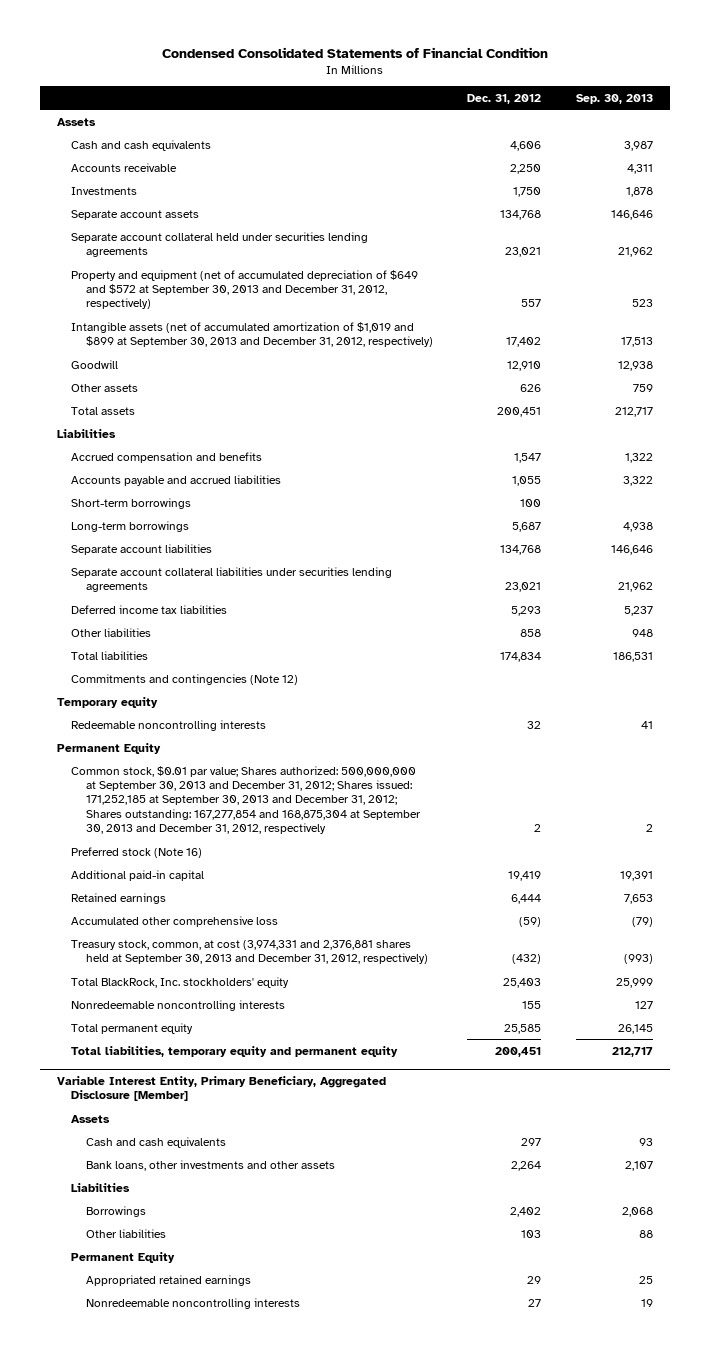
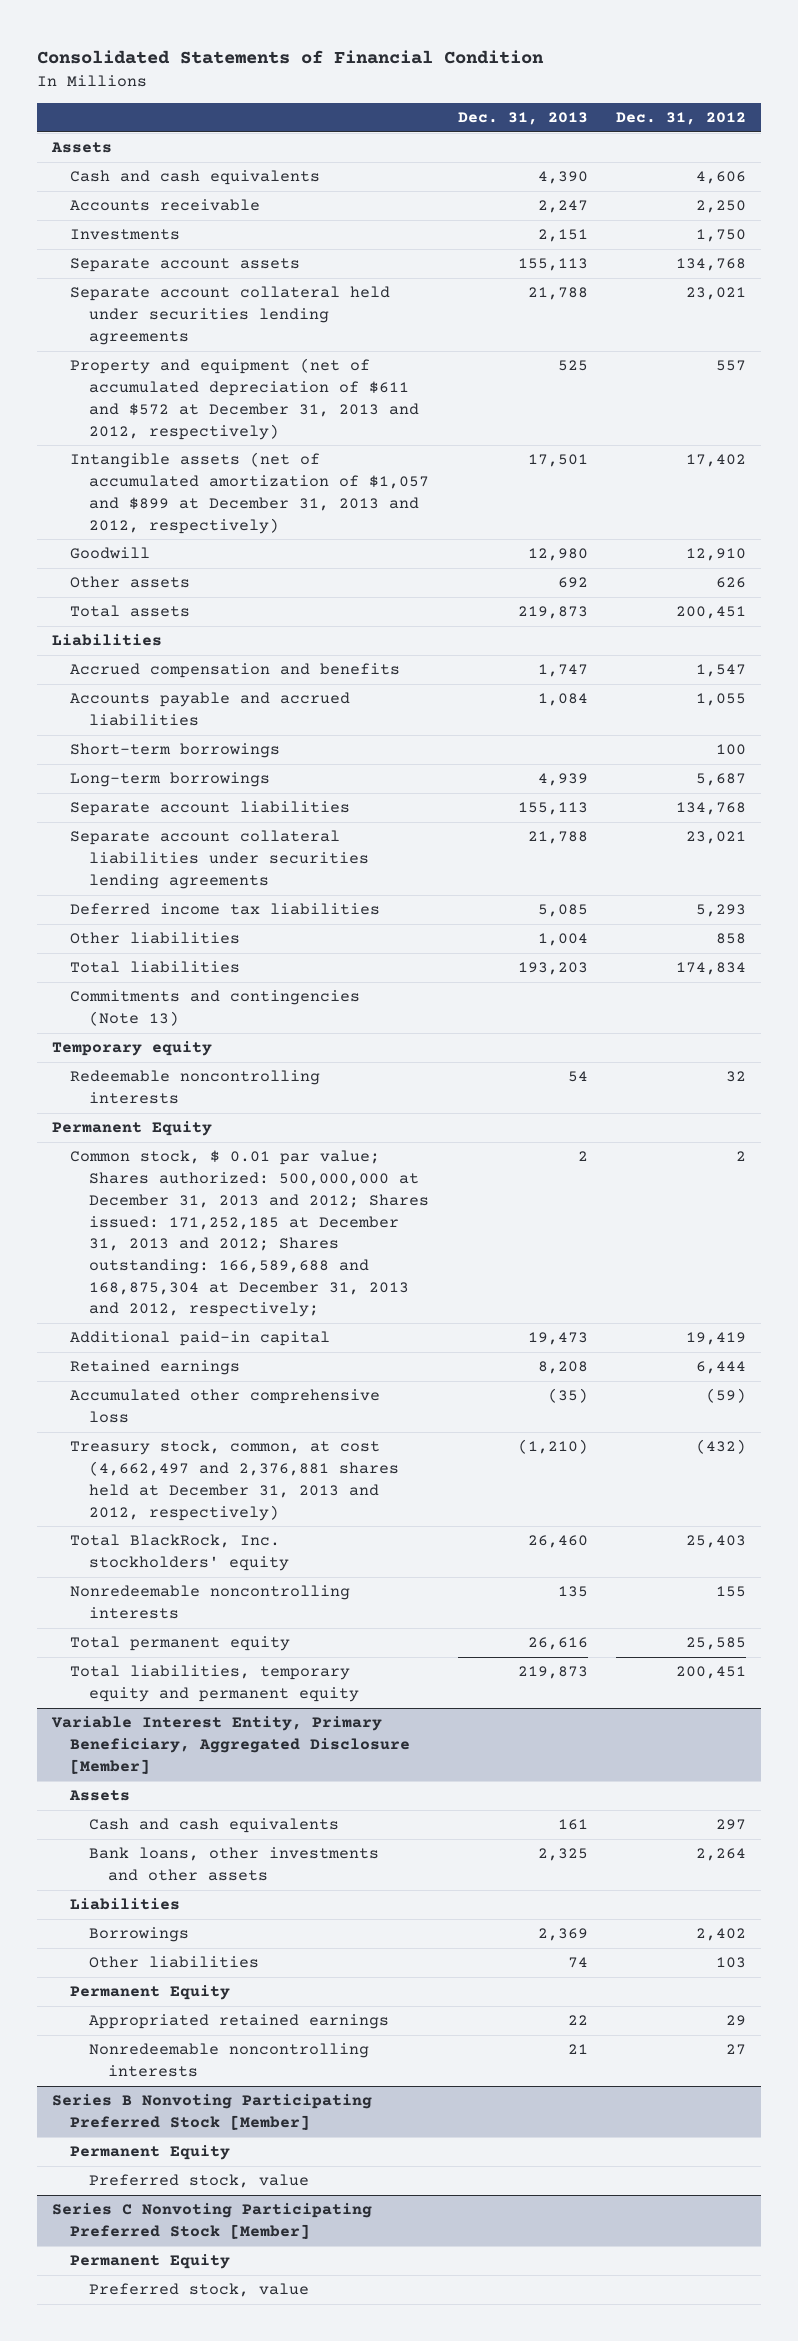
[162,47,549,59] Condensed Consolidated Statements of Financial Condition -> [37,50,545,65] Consolidated Statements of Financial Condition
[575,93,653,104] Sep. 30, 2013 -> none
none -> [457,111,588,125] Dec. 31, 2013
[71,269,419,310] Property and equipment (net of accumulated depreciation of $649 and $572 at September 30, 2013 and December 31, 2012, respectively) -> [70,358,419,440] Property and equipment (net of accumulated depreciation of $611 and $572 at December 31, 2013 and 2012, respectively)
[71,321,433,348] Intangible assets (net of accumulated amortization of $1,019 and $899 at September 30, 2013 and December 31, 2012, respectively) -> [70,452,429,534] Intangible assets (net of accumulated amortization of $1,057 and $899 at December 31, 2013 and 2012, respectively)
[71,673,299,685] Commitments and contingencies (Note 12) -> [70,990,361,1027] Commitments and contingencies (Note 13)
[71,846,203,858] Preferred stock (Note 16) -> none
[71,765,421,835] Common stock, $0.01 par value; Shares authorized: 500,000,000 at September 30, 2013 and December 31, 2012; Shares issued: 171,252,185 at September 30, 2013 and December 31, 2012; Shares outstanding: 167,277,854 and 168,875,304 at September 30, 2013 and December 31, 2012, respectively -> [70,1150,429,1318] Common stock, $ 0.01 par value; Shares authorized: 500,000,000 at December 31, 2013 and 2012; Shares issued: 171,252,185 at December 31, 2013 and 2012; Shares outstanding: 166,589,688 and 168,875,304 at December 31, 2013 and 2012, respectively;
[71,939,428,965] Treasury stock, common, at cost (3,974,331 and 2,376,881 shares held at September 30, 2013 and December 31, 2012, respectively) -> [70,1440,399,1521] Treasury stock, common, at cost (4,662,497 and 2,376,881 shares held at December 31, 2013 and 2012, respectively)
none -> [51,2094,372,2131] Series B Nonvoting Participating Preferred Stock [Member]
none -> [70,2145,231,2161] Permanent Equity
none -> [88,2174,309,2189] Preferred stock, value
none -> [51,2203,372,2240] Series C Nonvoting Participating Preferred Stock [Member]
none -> [70,2254,231,2270] Permanent Equity
none -> [88,2283,309,2298] Preferred stock, value

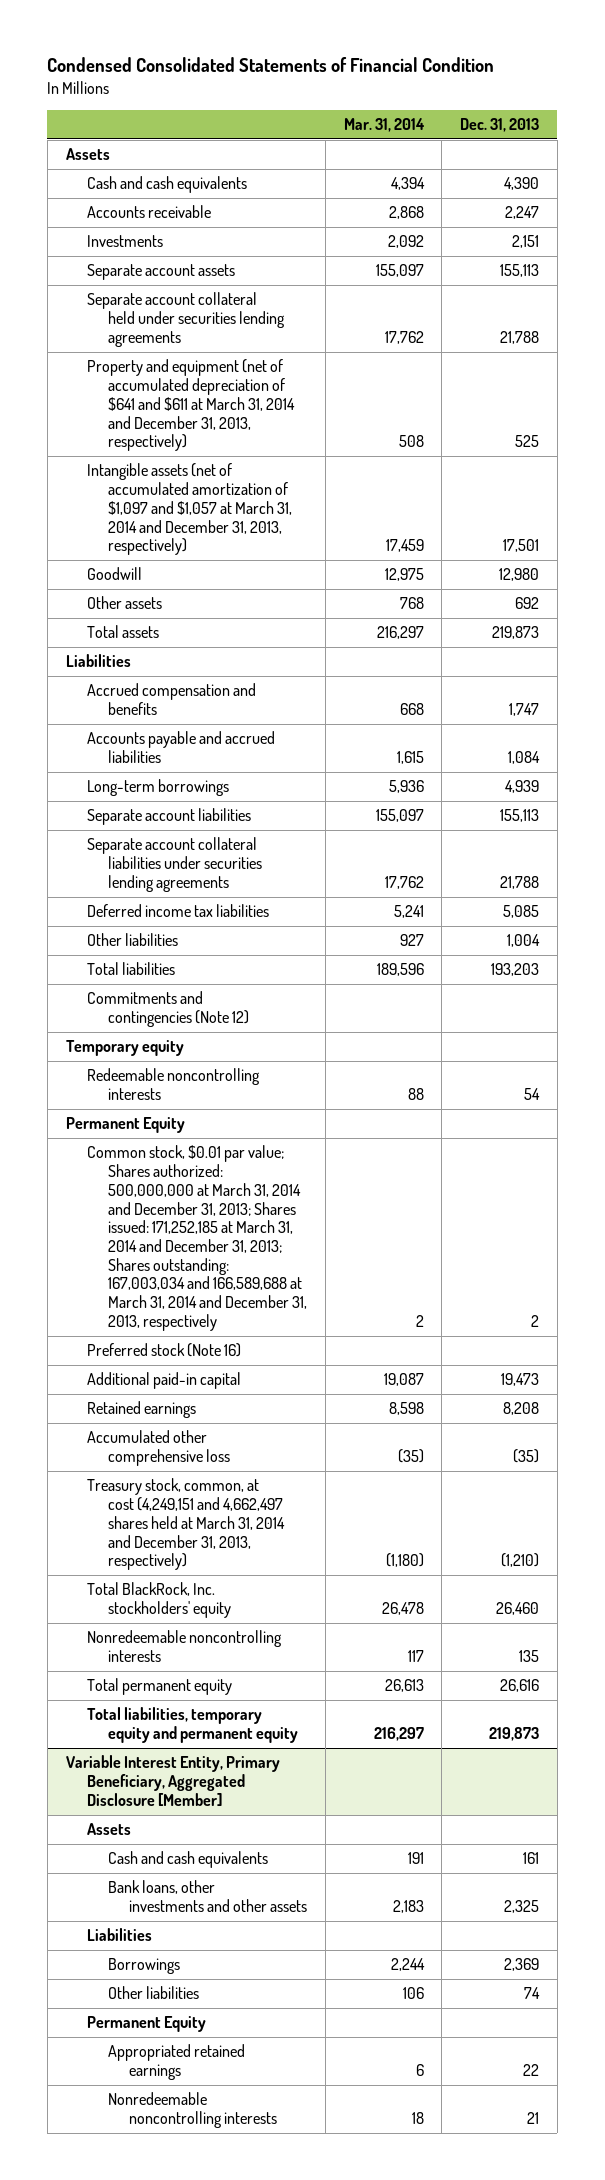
[37,50,545,65] Consolidated Statements of Financial Condition -> [47,57,495,73] Condensed Consolidated Statements of Financial Condition
[616,111,747,125] Dec. 31, 2012 -> none
none -> [343,118,425,133] Mar. 31, 2014
[70,358,419,440] Property and equipment (net of accumulated depreciation of $611 and $572 at December 31, 2013 and 2012, respectively) -> [86,359,295,452] Property and equipment (net of accumulated depreciation of $641 and $611 at March 31, 2014 and December 31, 2013, respectively)
[70,452,429,534] Intangible assets (net of accumulated amortization of $1,057 and $899 at December 31, 2013 and 2012, respectively) -> [86,463,292,556] Intangible assets (net of accumulated amortization of $1,097 and $1,057 at March 31, 2014 and December 31, 2013, respectively)
[70,743,281,759] Short-term borrowings -> none
[70,990,361,1027] Commitments and contingencies (Note 13) -> [86,991,249,1028] Commitments and contingencies (Note 12)
[70,1150,429,1318] Common stock, $ 0.01 par value; Shares authorized: 500,000,000 at December 31, 2013 and 2012; Shares issued: 171,252,185 at December 31, 2013 and 2012; Shares outstanding: 166,589,688 and 168,875,304 at December 31, 2013 and 2012, respectively; -> [86,1145,307,1331] Common stock, $0.01 par value; Shares authorized: 500,000,000 at March 31, 2014 and December 31, 2013; Shares issued: 171,252,185 at March 31, 2014 and December 31, 2013; Shares outstanding: 167,003,034 and 166,589,688 at March 31, 2014 and December 31, 2013, respectively
none -> [86,1343,241,1358] Preferred stock (Note 16)
[70,1440,399,1521] Treasury stock, common, at cost (4,662,497 and 2,376,881 shares held at December 31, 2013 and 2012, respectively) -> [86,1478,285,1571] Treasury stock, common, at cost (4,249,151 and 4,662,497 shares held at March 31, 2014 and December 31, 2013, respectively)
[51,2094,372,2131] Series B Nonvoting Participating Preferred Stock [Member] -> none
[70,2145,231,2161] Permanent Equity -> none
[88,2174,309,2189] Preferred stock, value -> none
[51,2203,372,2240] Series C Nonvoting Participating Preferred Stock [Member] -> none
[70,2254,231,2270] Permanent Equity -> none
[88,2283,309,2298] Preferred stock, value -> none

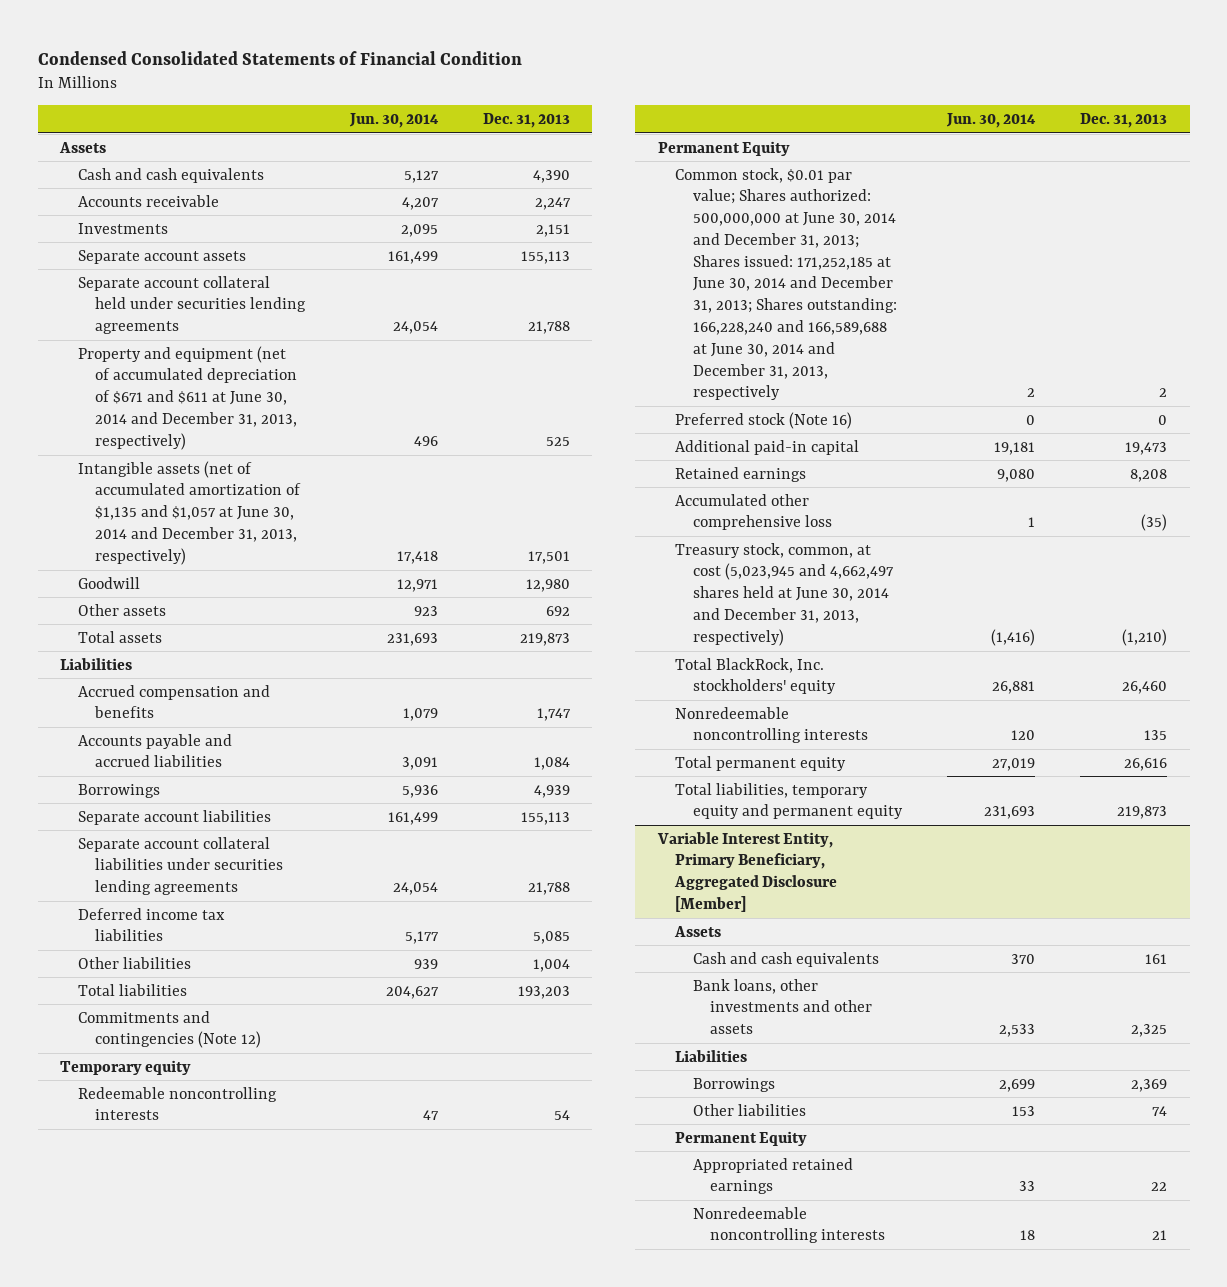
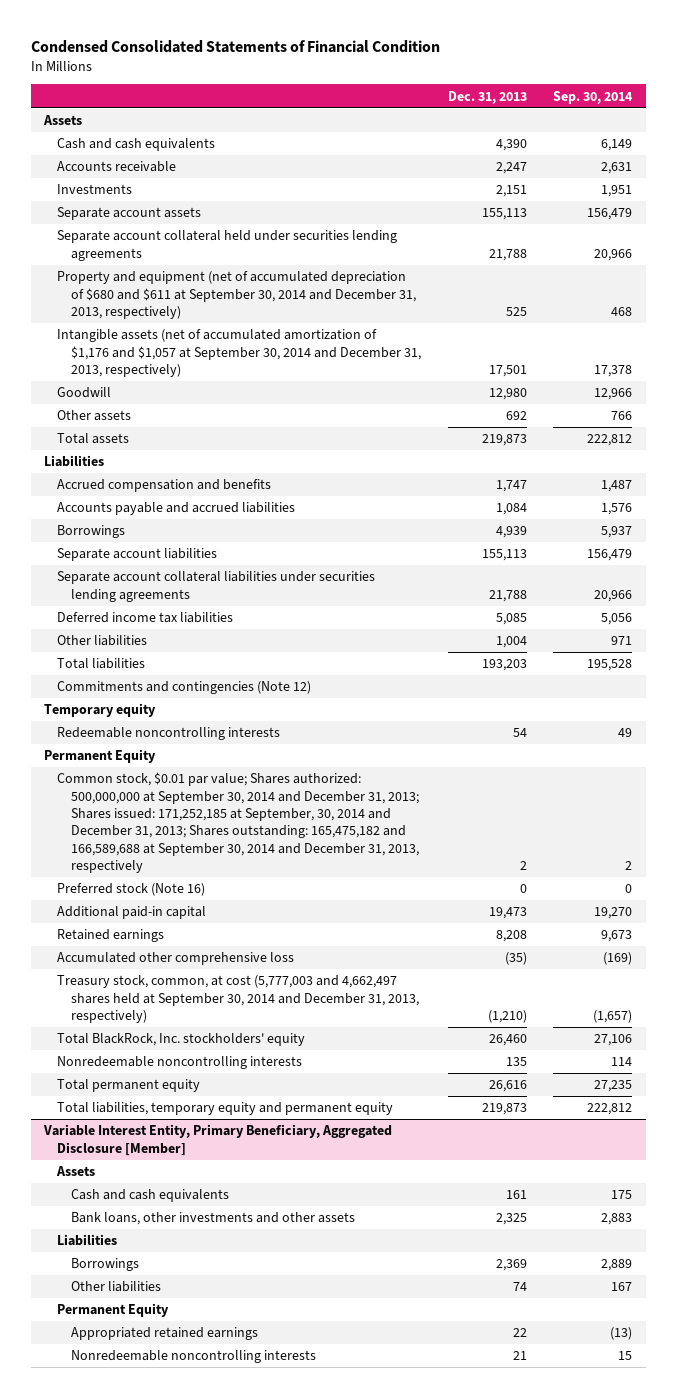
[348,112,439,128] Jun. 30, 2014 -> none
none -> [553,90,634,104] Sep. 30, 2014
[77,345,298,450] Property and equipment (net of accumulated depreciation of $671 and $611 at June 30, 2014 and December 31, 2013, respectively) -> [57,271,416,319] Property and equipment (net of accumulated depreciation of $680 and $611 at September 30, 2014 and December 31, 2013, respectively)
[77,460,302,565] Intangible assets (net of accumulated amortization of $1,135 and $1,057 at June 30, 2014 and December 31, 2013, respectively) -> [57,329,421,377] Intangible assets (net of accumulated amortization of $1,176 and $1,057 at September 30, 2014 and December 31, 2013, respectively)
[675,167,897,401] Common stock, $0.01 par value; Shares authorized: 500,000,000 at June 30, 2014 and December 31, 2013; Shares issued: 171,252,185 at June 30, 2014 and December 31, 2013; Shares outstanding: 166,228,240 and 166,589,688 at June 30, 2014 and December 31, 2013, respectively -> [57,772,419,873] Common stock, $0.01 par value; Shares authorized: 500,000,000 at September 30, 2014 and December 31, 2013; Shares issued: 171,252,185 at September, 30, 2014 and December 31, 2013; Shares outstanding: 165,475,182 and 166,589,688 at September 30, 2014 and December 31, 2013, respectively
[675,542,894,646] Treasury stock, common, at cost (5,023,945 and 4,662,497 shares held at June 30, 2014 and December 31, 2013, respectively) -> [57,975,419,1023] Treasury stock, common, at cost (5,777,003 and 4,662,497 shares held at September 30, 2014 and December 31, 2013, respectively)

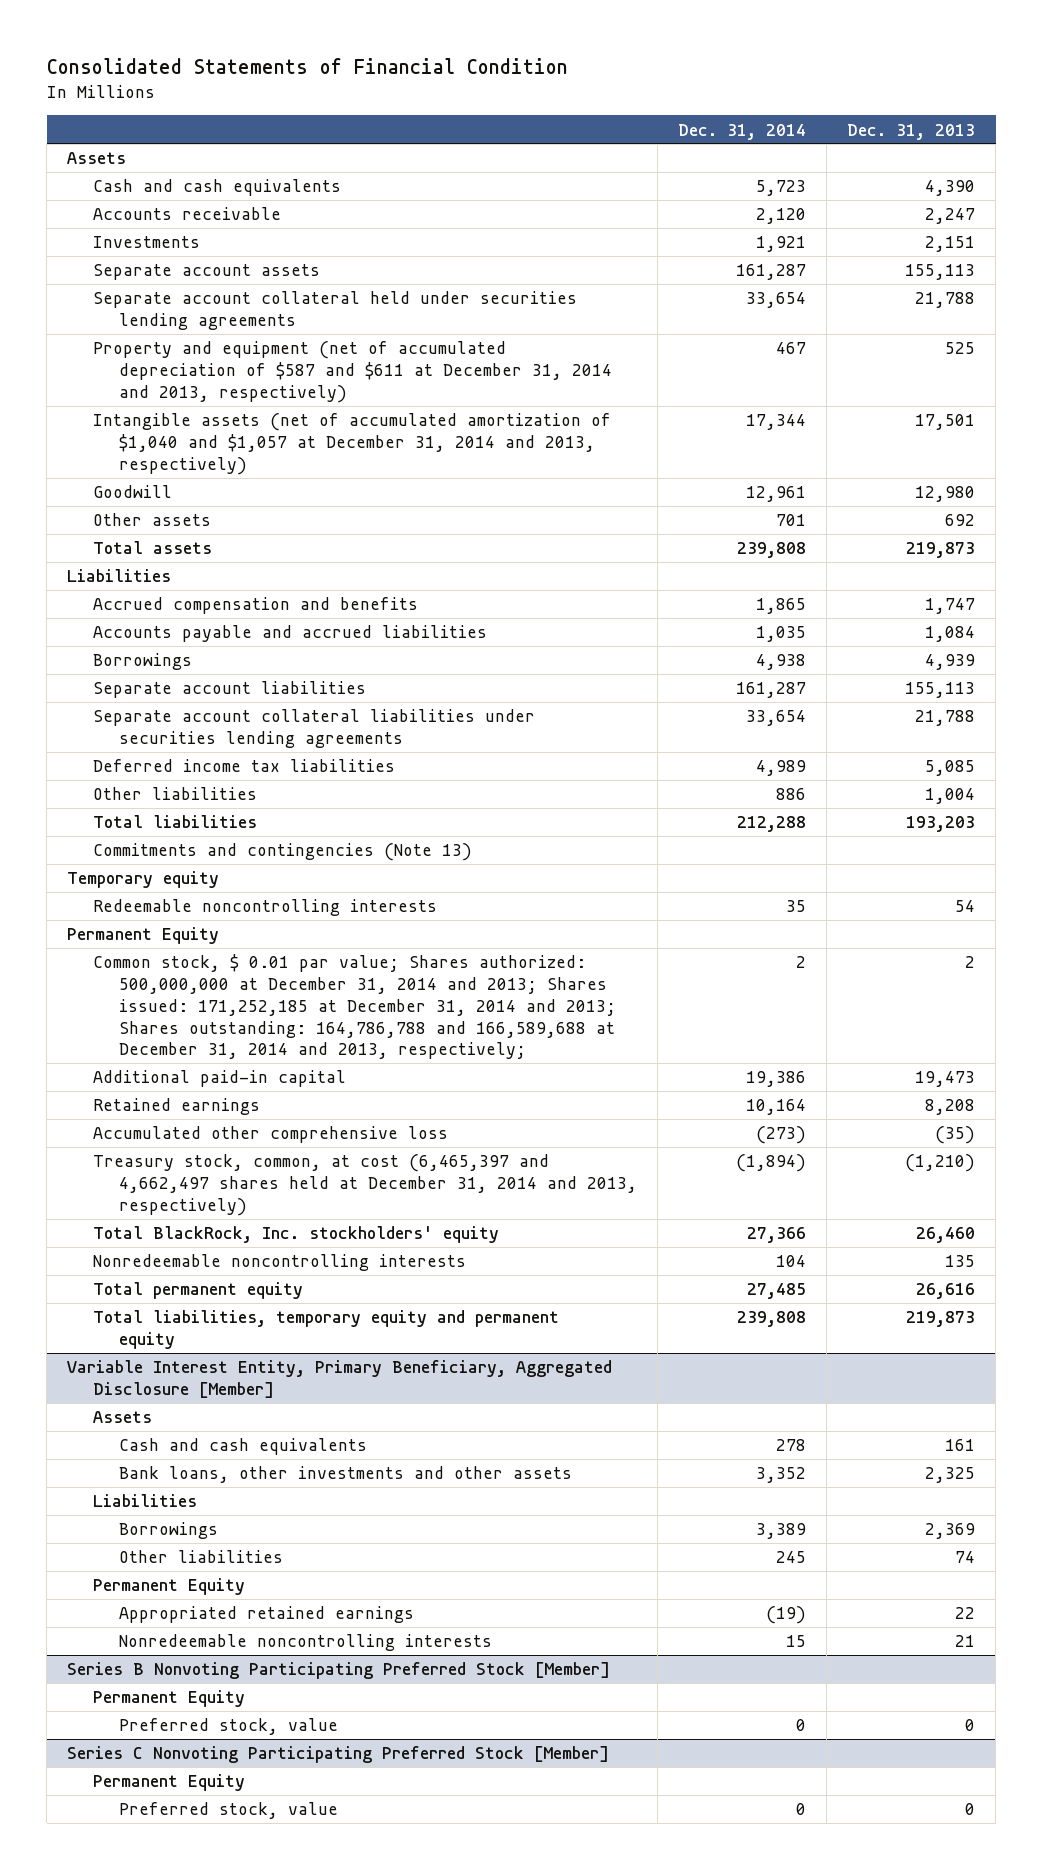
[30,40,440,54] Condensed Consolidated Statements of Financial Condition -> [46,58,568,75] Consolidated Statements of Financial Condition
[553,90,634,104] Sep. 30, 2014 -> none
none -> [678,123,807,140] Dec. 31, 2014
[57,271,416,319] Property and equipment (net of accumulated depreciation of $680 and $611 at September 30, 2014 and December 31, 2013, respectively) -> [93,341,612,403] Property and equipment (net of accumulated depreciation of $587 and $611 at December 31, 2014 and 2013, respectively)
[57,329,421,377] Intangible assets (net of accumulated amortization of $1,176 and $1,057 at September 30, 2014 and December 31, 2013, respectively) -> [93,413,612,475] Intangible assets (net of accumulated amortization of $1,040 and $1,057 at December 31, 2014 and 2013, respectively)
[57,681,312,695] Commitments and contingencies (Note 12) -> [93,843,473,862] Commitments and contingencies (Note 13)
[57,883,206,897] Preferred stock (Note 16) -> none
[57,772,419,873] Common stock, $0.01 par value; Shares authorized: 500,000,000 at September 30, 2014 and December 31, 2013; Shares issued: 171,252,185 at September, 30, 2014 and December 31, 2013; Shares outstanding: 165,475,182 and 166,589,688 at September 30, 2014 and December 31, 2013, respectively -> [93,954,616,1060] Common stock, $ 0.01 par value; Shares authorized: 500,000,000 at December 31, 2014 and 2013; Shares issued: 171,252,185 at December 31, 2014 and 2013; Shares outstanding: 164,786,788 and 166,589,688 at December 31, 2014 and 2013, respectively;
[57,975,419,1023] Treasury stock, common, at cost (5,777,003 and 4,662,497 shares held at September 30, 2014 and December 31, 2013, respectively) -> [93,1154,637,1216] Treasury stock, common, at cost (6,465,397 and 4,662,497 shares held at December 31, 2014 and 2013, respectively)
none -> [67,1662,611,1680] Series B Nonvoting Participating Preferred Stock [Member]
none -> [93,1690,246,1708] Permanent Equity
none -> [118,1718,338,1736] Preferred stock, value
none -> [67,1746,610,1764] Series C Nonvoting Participating Preferred Stock [Member]
none -> [93,1774,246,1792] Permanent Equity
none -> [118,1802,338,1820] Preferred stock, value

